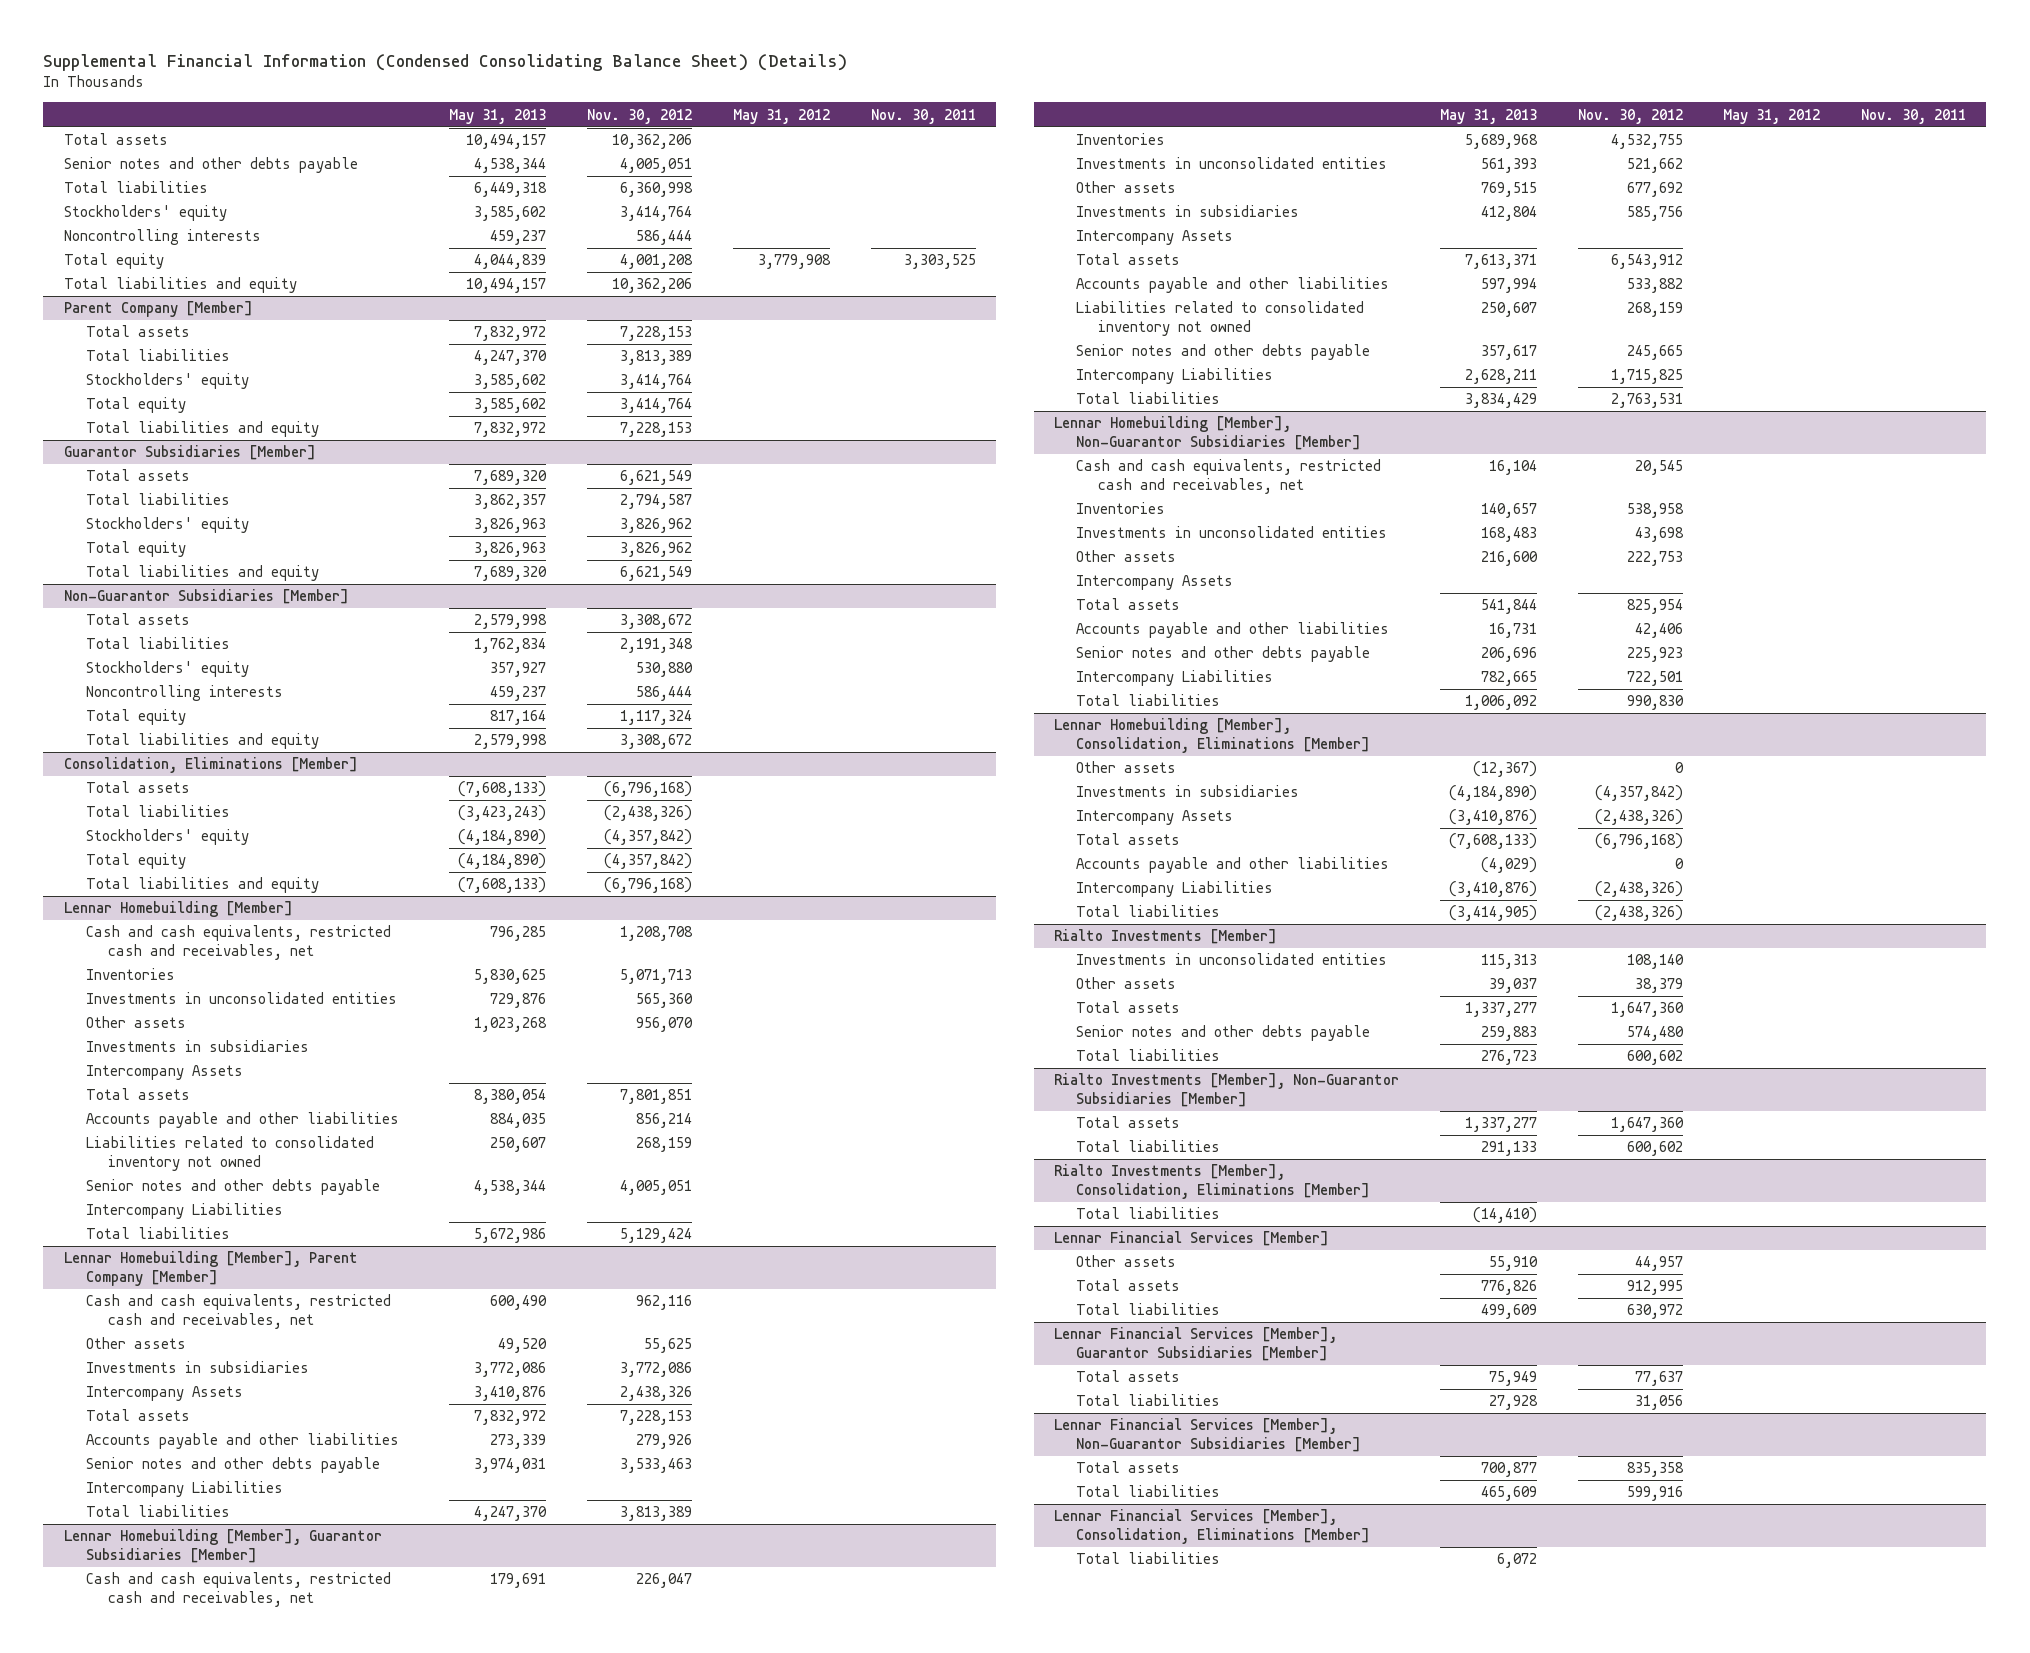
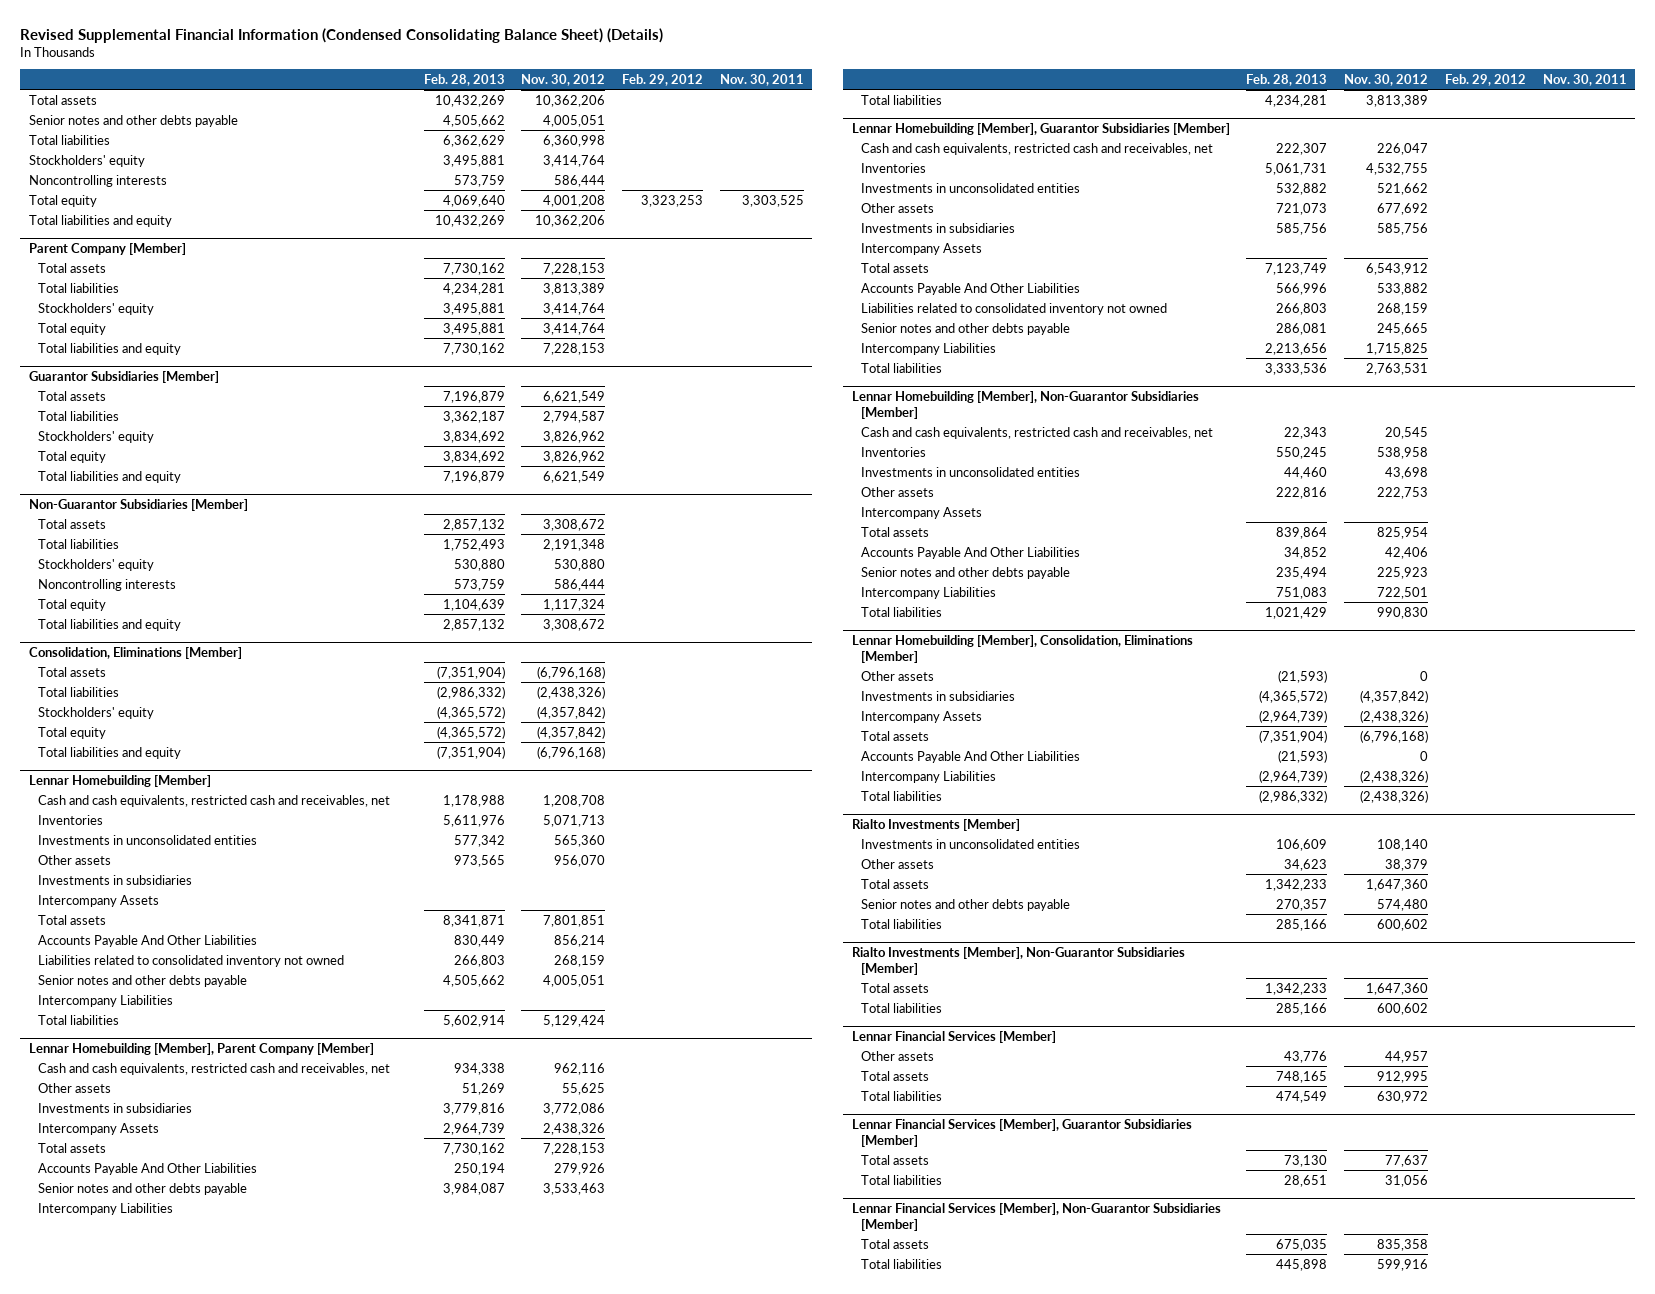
[43,53,848,71] Supplemental Financial Information (Condensed Consolidating Balance Sheet) (Details) -> [20,27,664,43] Revised Supplemental Financial Information (Condensed Consolidating Balance Sheet) (Details)
[449,108,547,124] May 31, 2013 -> none
[732,108,830,124] May 31, 2012 -> none
none -> [423,73,505,86] Feb. 28, 2013
none -> [622,73,704,86] Feb. 29, 2012
[85,1112,399,1129] Accounts payable and other liabilities -> [38,934,258,947] Accounts Payable And Other Liabilities
[85,1433,399,1450] Accounts payable and other liabilities -> [38,1162,258,1175] Accounts Payable And Other Liabilities
[1076,277,1390,294] Accounts payable and other liabilities -> [861,282,1081,295] Accounts Payable And Other Liabilities
[1076,622,1390,639] Accounts payable and other liabilities -> [861,546,1081,559] Accounts Payable And Other Liabilities
[1076,857,1390,874] Accounts payable and other liabilities -> [861,750,1081,763] Accounts Payable And Other Liabilities
[1054,1164,1371,1200] Rialto Investments [Member], Consolidation, Eliminations [Member] -> none
[1076,1207,1221,1220] Total liabilities -> none
[1054,1509,1371,1545] Lennar Financial Services [Member], Consolidation, Eliminations [Member] -> none
[1076,1552,1221,1565] Total liabilities -> none

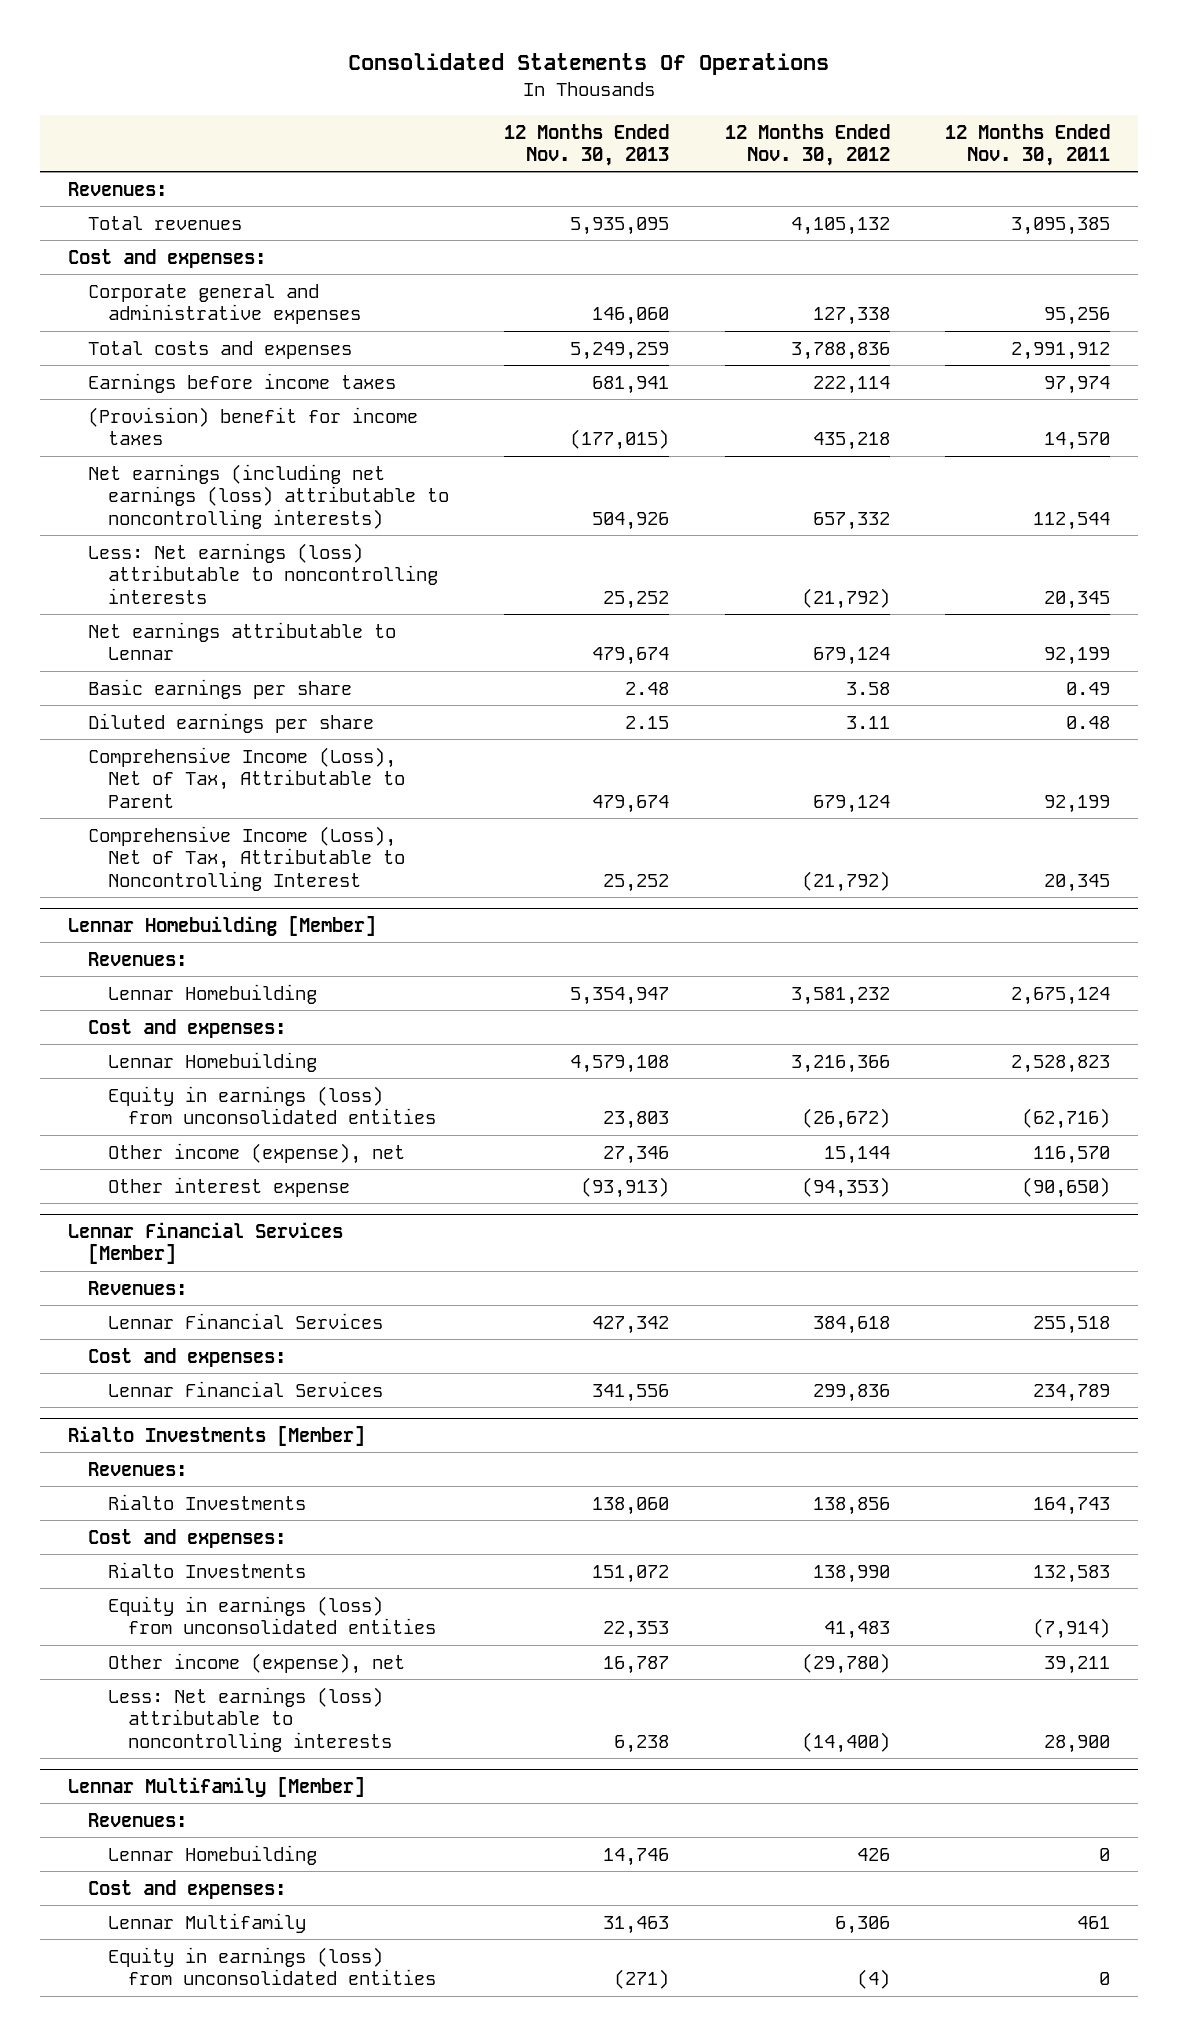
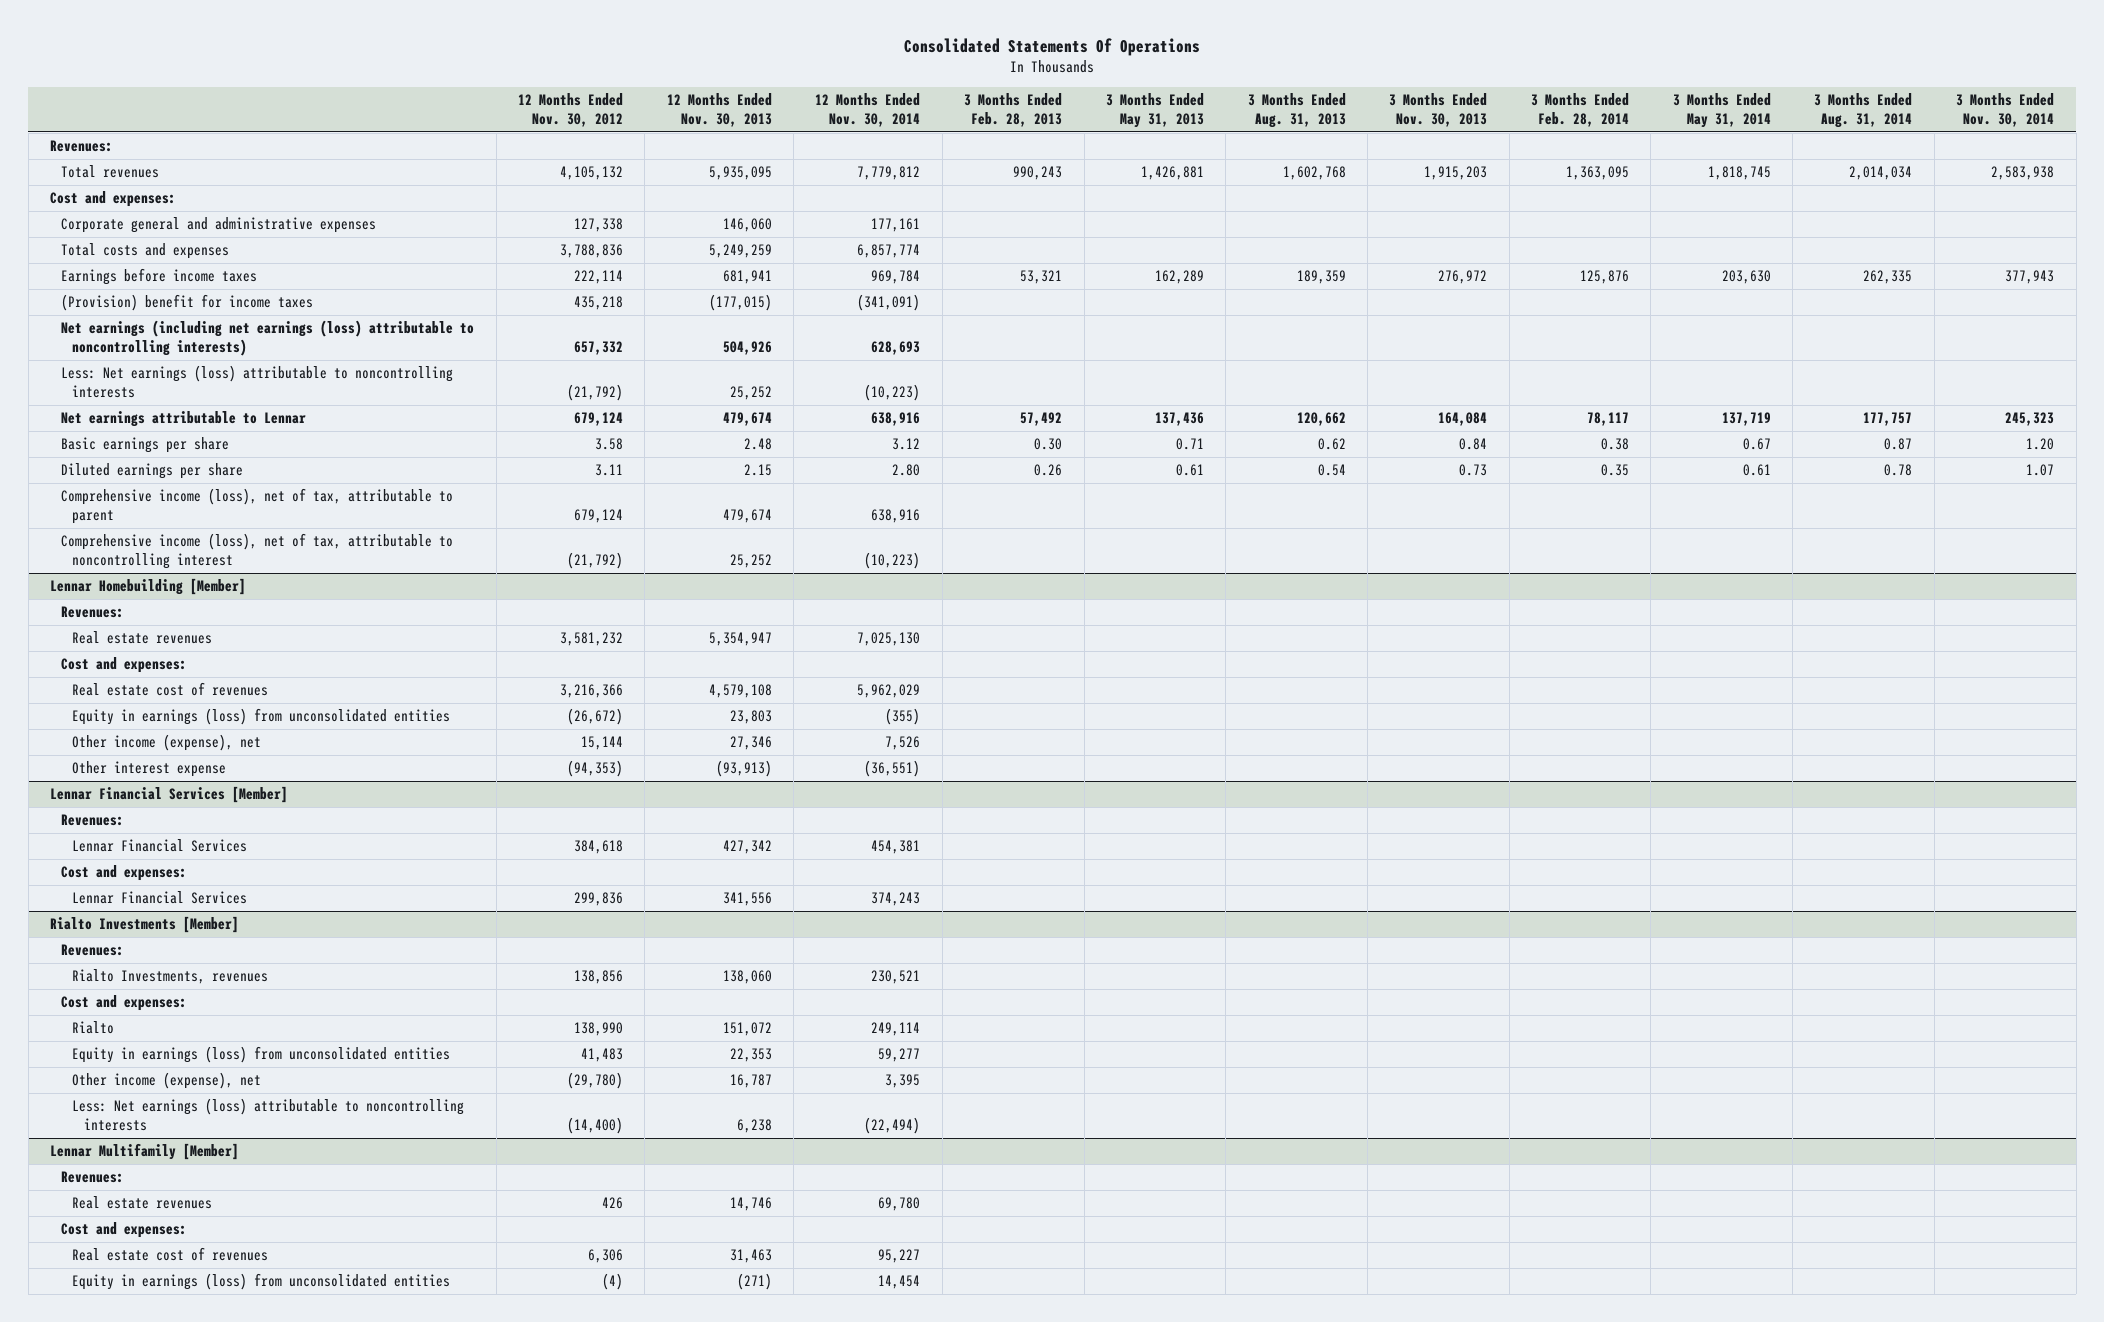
[945,123,1111,166] 12 Months Ended Nov. 30, 2011 -> none
none -> [815,93,921,127] 12 Months Ended Nov. 30, 2014
none -> [964,93,1063,127] 3 Months Ended Feb. 28, 2013
none -> [1105,93,1204,128] 3 Months Ended May 31, 2013
none -> [1247,93,1346,128] 3 Months Ended Aug. 31, 2013
none -> [1389,93,1488,127] 3 Months Ended Nov. 30, 2013
none -> [1531,93,1630,127] 3 Months Ended Feb. 28, 2014
none -> [1672,93,1771,128] 3 Months Ended May 31, 2014
none -> [1814,93,1913,128] 3 Months Ended Aug. 31, 2014
none -> [1956,93,2055,127] 3 Months Ended Nov. 30, 2014
[88,746,405,808] Comprehensive Income (Loss), Net of Tax, Attributable to Parent -> [61,488,454,524] Comprehensive income (loss), net of tax, attributable to parent
[88,825,405,891] Comprehensive Income (Loss), Net of Tax, Attributable to Noncontrolling Interest -> [61,533,454,569] Comprehensive income (loss), net of tax, attributable to noncontrolling interest
[107,983,317,1004] Lennar Homebuilding -> [72,631,213,645] Real estate revenues
[107,1051,317,1072] Lennar Homebuilding -> [72,682,269,697] Real estate cost of revenues
[107,1493,306,1510] Rialto Investments -> [72,969,269,985] Rialto Investments, revenues
[107,1561,306,1578] Rialto Investments -> [72,1021,115,1035] Rialto
[107,1844,317,1865] Lennar Homebuilding -> [72,1196,213,1210] Real estate revenues
[107,1912,306,1933] Lennar Multifamily -> [72,1247,269,1262] Real estate cost of revenues

